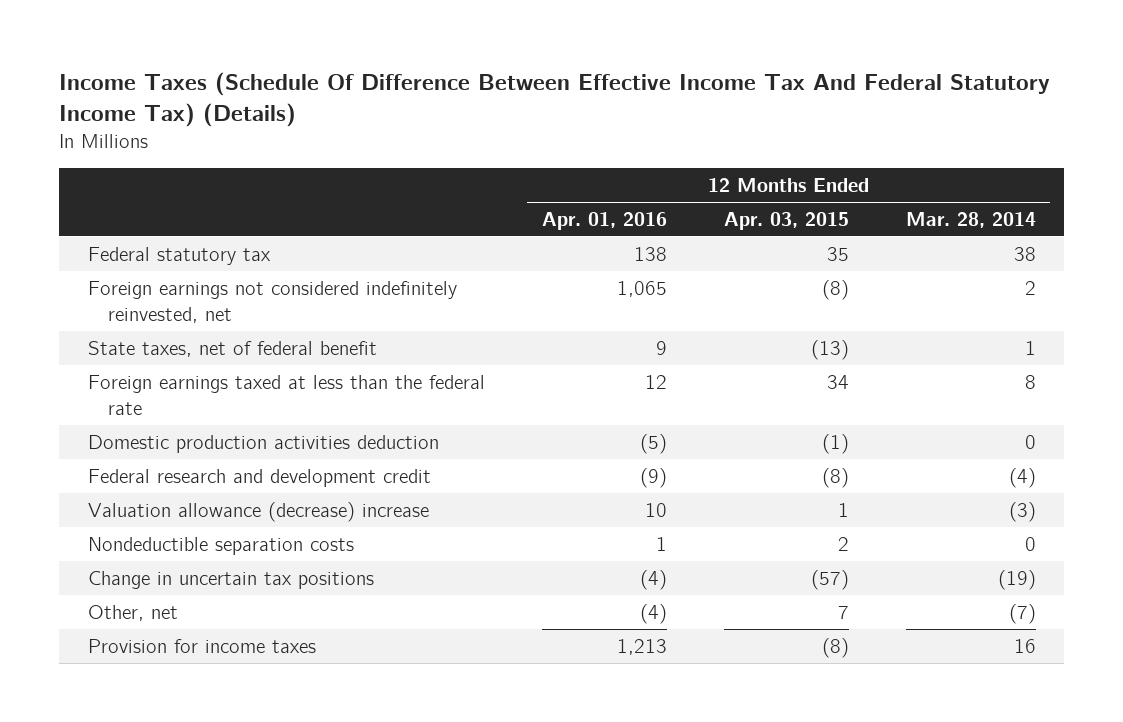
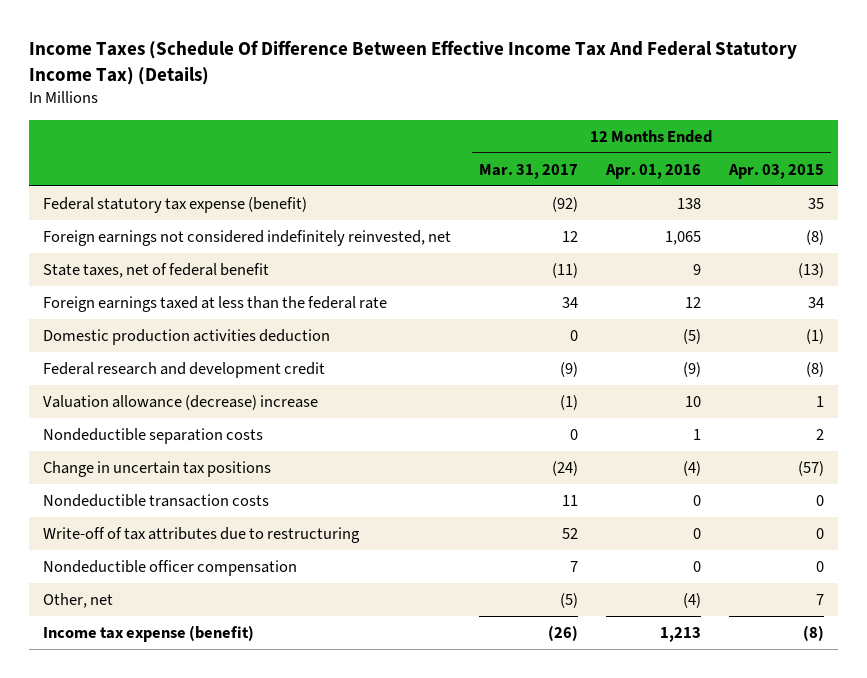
[905,211,1036,228] Mar. 28, 2014 -> none
none -> [479,163,579,179] Mar. 31, 2017
[87,246,271,265] Federal statutory tax -> [43,196,308,213] Federal statutory tax expense (benefit)
none -> [43,493,270,507] Nondeductible transaction costs
none -> [43,526,361,543] Write-off of tax attributes due to restructuring
none -> [43,559,298,576] Nondeductible officer compensation
[87,638,316,653] Provision for income taxes -> [43,624,255,642] Income tax expense (benefit)

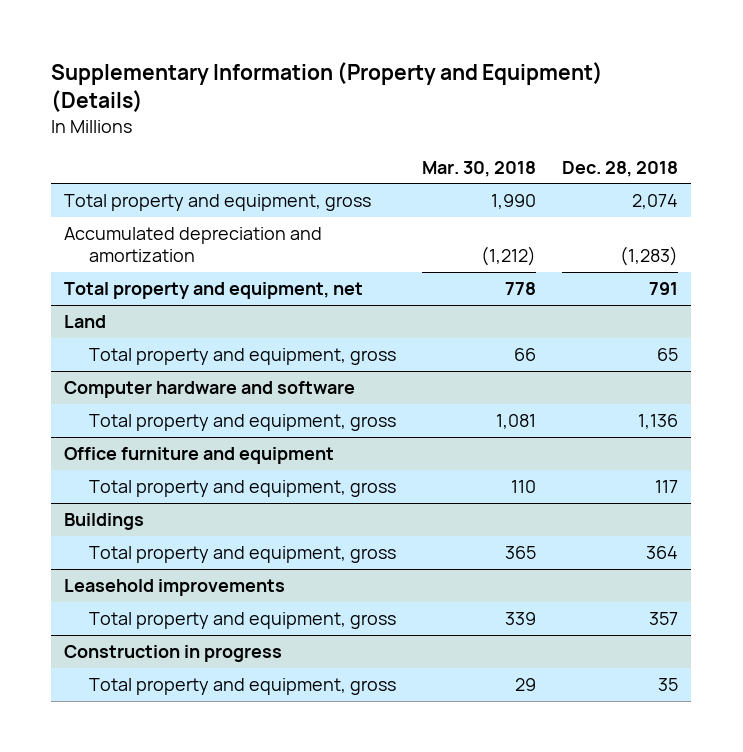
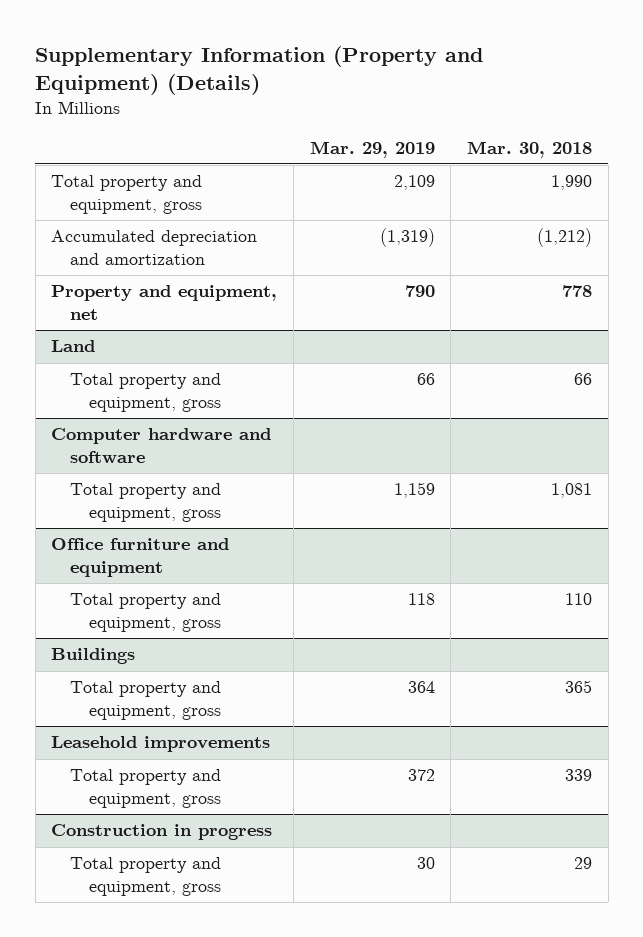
[562,160,679,177] Dec. 28, 2018 -> none
none -> [309,140,435,158] Mar. 29, 2019
[64,281,364,299] Total property and equipment, net -> [51,285,278,320] Property and equipment, net

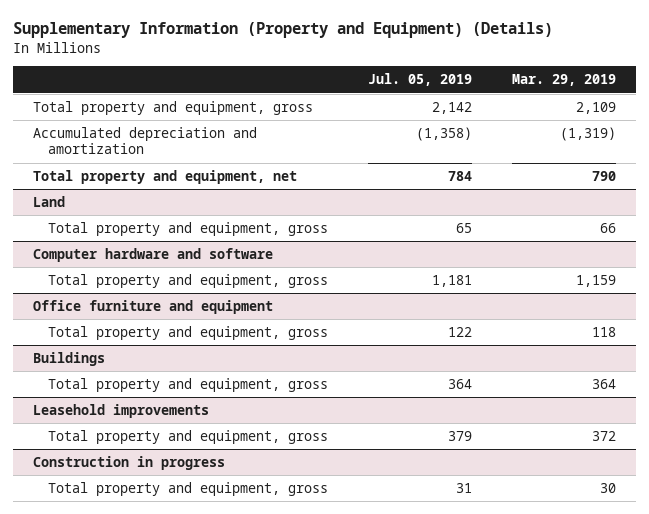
[466,140,592,158] Mar. 30, 2018 -> none
none -> [367,73,472,87] Jul. 05, 2019
[51,285,278,320] Property and equipment, net -> [33,170,298,185] Total property and equipment, net

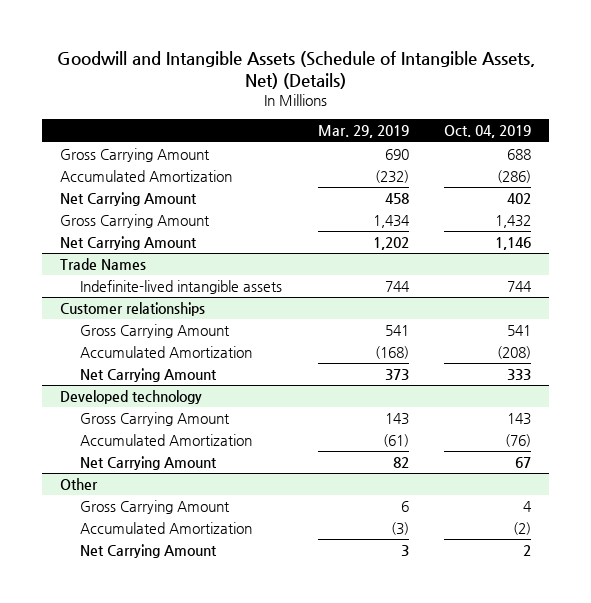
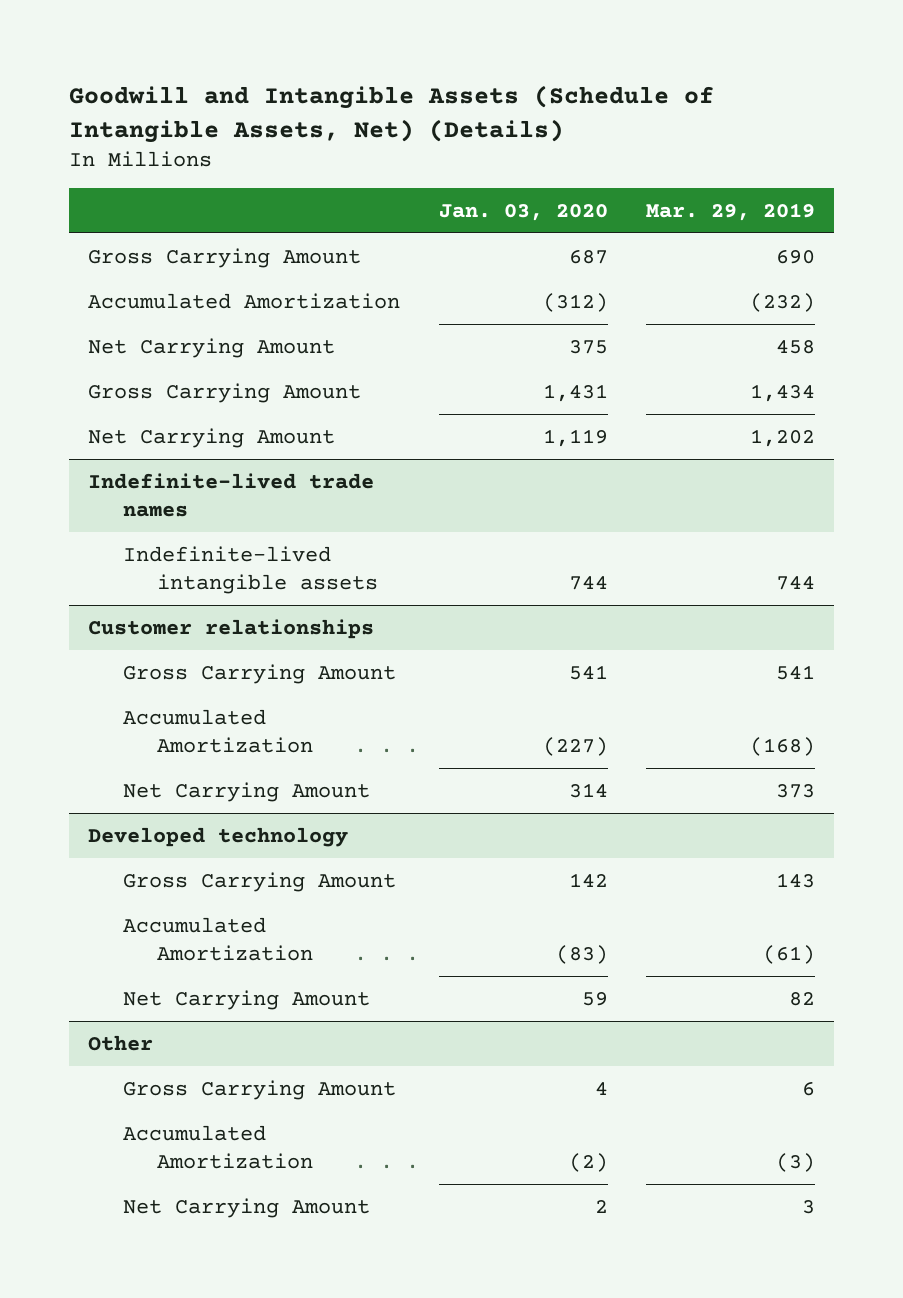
[444,125,532,139] Oct. 04, 2019 -> none
none -> [438,203,608,221] Jan. 03, 2020
[59,258,146,271] Trade Names -> [88,472,375,517] Indefinite-lived trade names

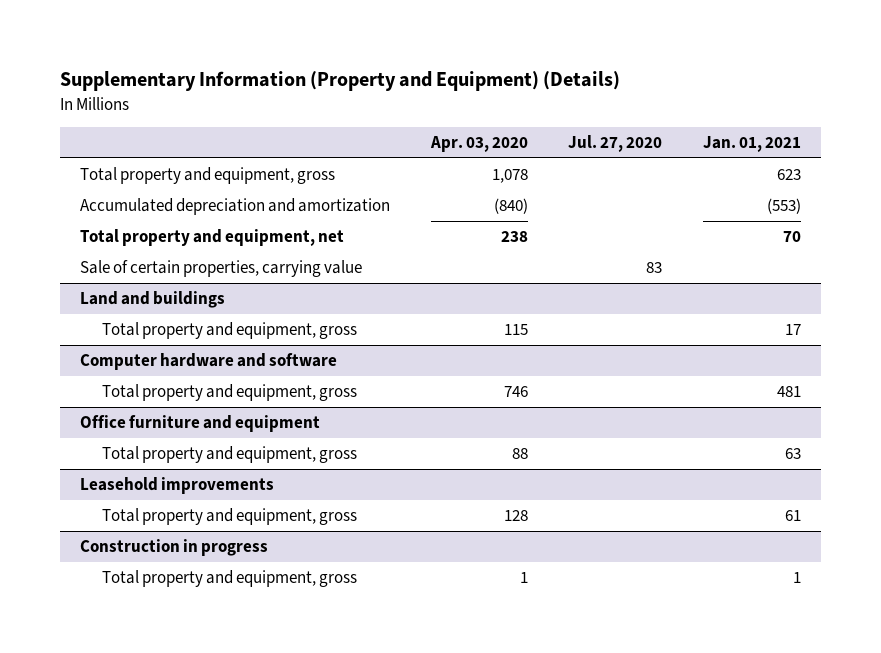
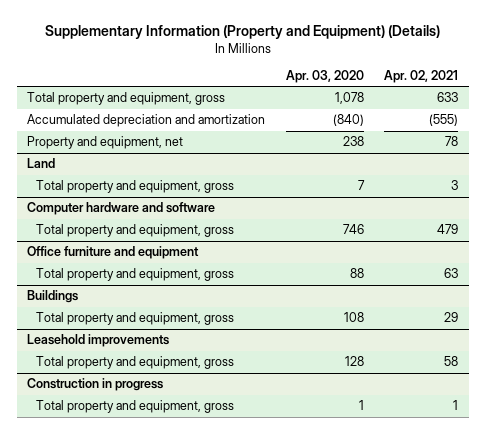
[568,135,663,153] Jul. 27, 2020 -> none
[702,136,801,153] Jan. 01, 2021 -> none
none -> [384,70,459,84] Apr. 02, 2021
[80,260,363,278] Sale of certain properties, carrying value -> none
[80,291,226,309] Land and buildings -> none
[80,229,345,247] Total property and equipment, net -> [27,136,184,150] Property and equipment, net
none -> [27,158,56,169] Land
[503,324,528,336] 115 -> [357,180,365,191] 7
none -> [27,290,79,304] Buildings
none -> [36,312,235,326] Total property and equipment, gross

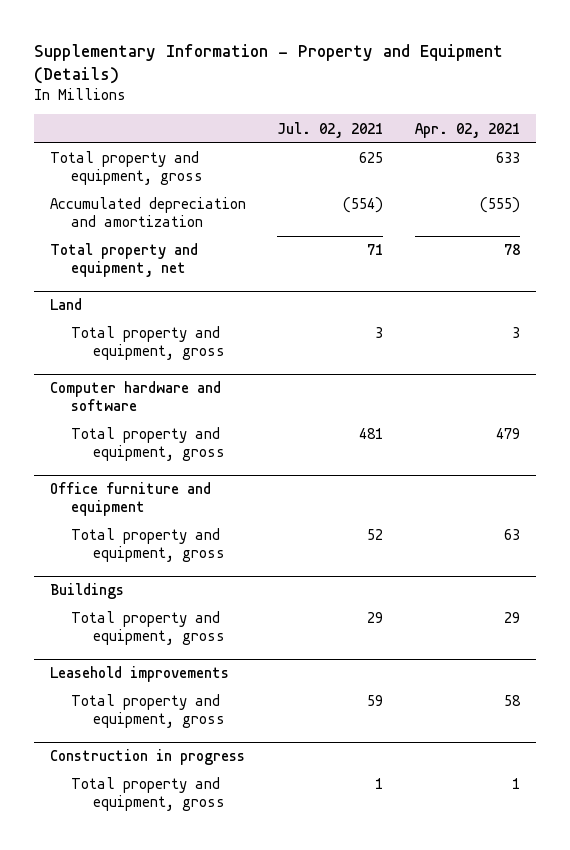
[44,24,440,39] Supplementary Information (Property and Equipment) (Details) -> [33,43,503,84] Supplementary Information - Property and Equipment (Details)
[285,70,364,84] Apr. 03, 2020 -> none
none -> [277,121,384,138] Jul. 02, 2021
[27,136,184,150] Property and equipment, net -> [49,243,198,278] Total property and equipment, net

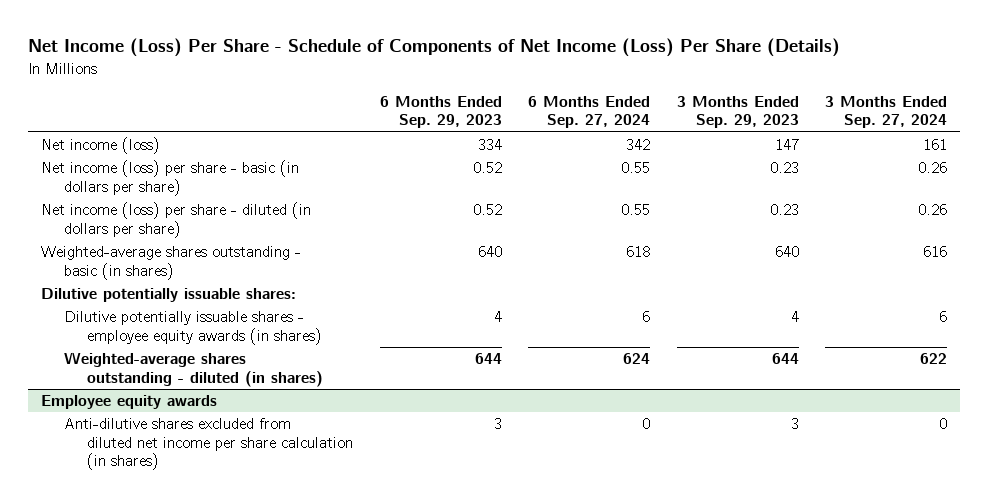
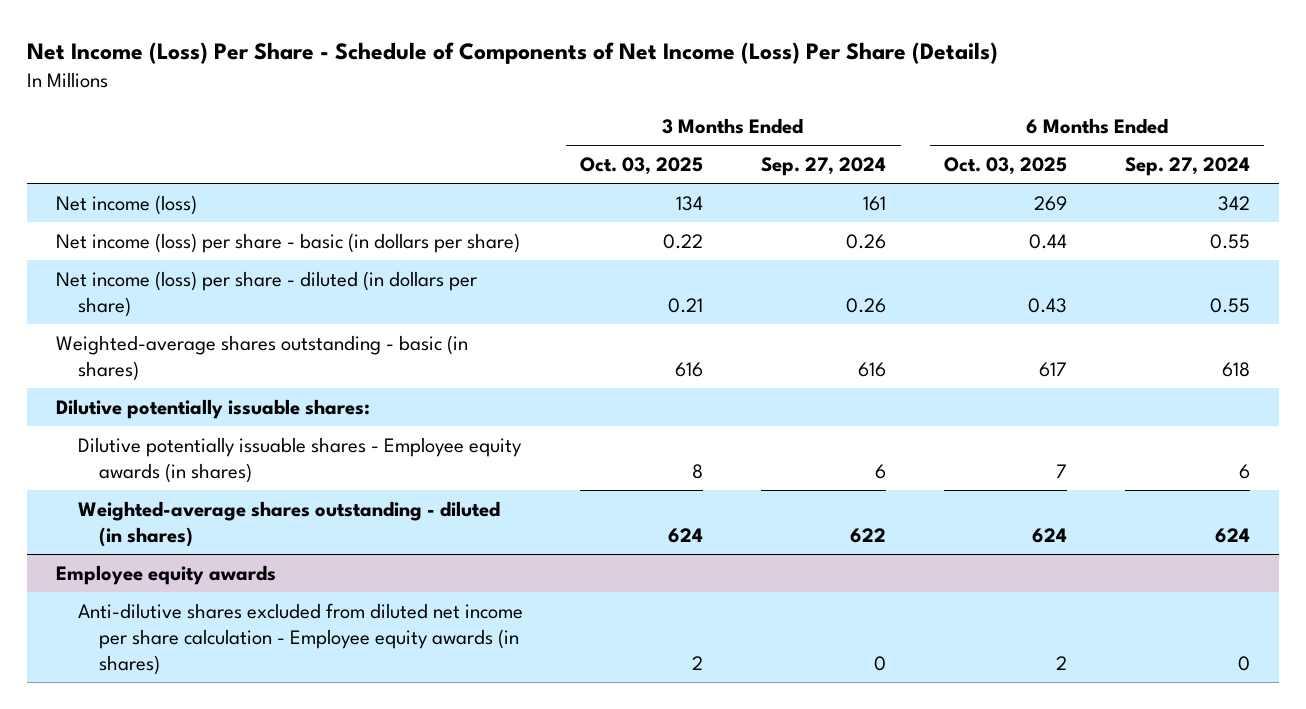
[379,95,502,129] 6 Months Ended Sep. 29, 2023 -> none
[676,95,799,129] 3 Months Ended Sep. 29, 2023 -> none
none -> [580,156,704,175] Oct. 03, 2025
none -> [944,156,1068,175] Oct. 03, 2025
[64,311,323,345] Dilutive potentially issuable shares - employee equity awards (in shares) -> [77,436,522,483] Dilutive potentially issuable shares - Employee equity awards (in shares)
[64,418,354,471] Anti-dilutive shares excluded from diluted net income per share calculation (in shares) -> [77,602,523,675] Anti-dilutive shares excluded from diluted net income per share calculation - Employee equity awards (in shares)

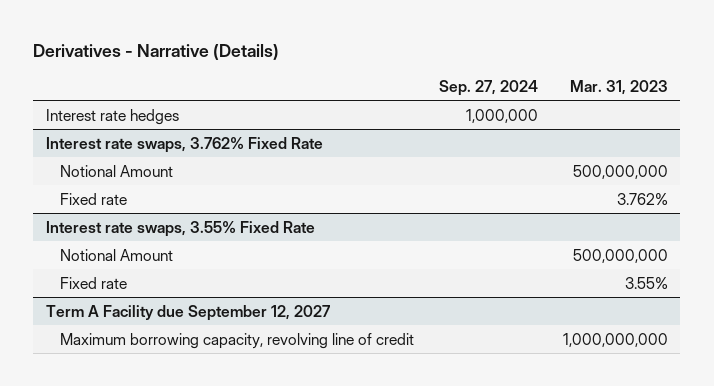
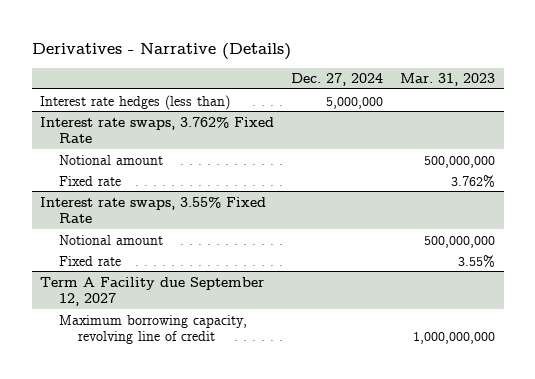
[439,79,539,96] Sep. 27, 2024 -> none
none -> [291,73,384,87] Dec. 27, 2024
[45,108,179,125] Interest rate hedges -> [40,94,231,110] Interest rate hedges (less than)
[60,164,174,177] Notional Amount -> [59,154,164,165] Notional amount
[60,248,174,261] Notional Amount -> [59,234,164,245] Notional amount

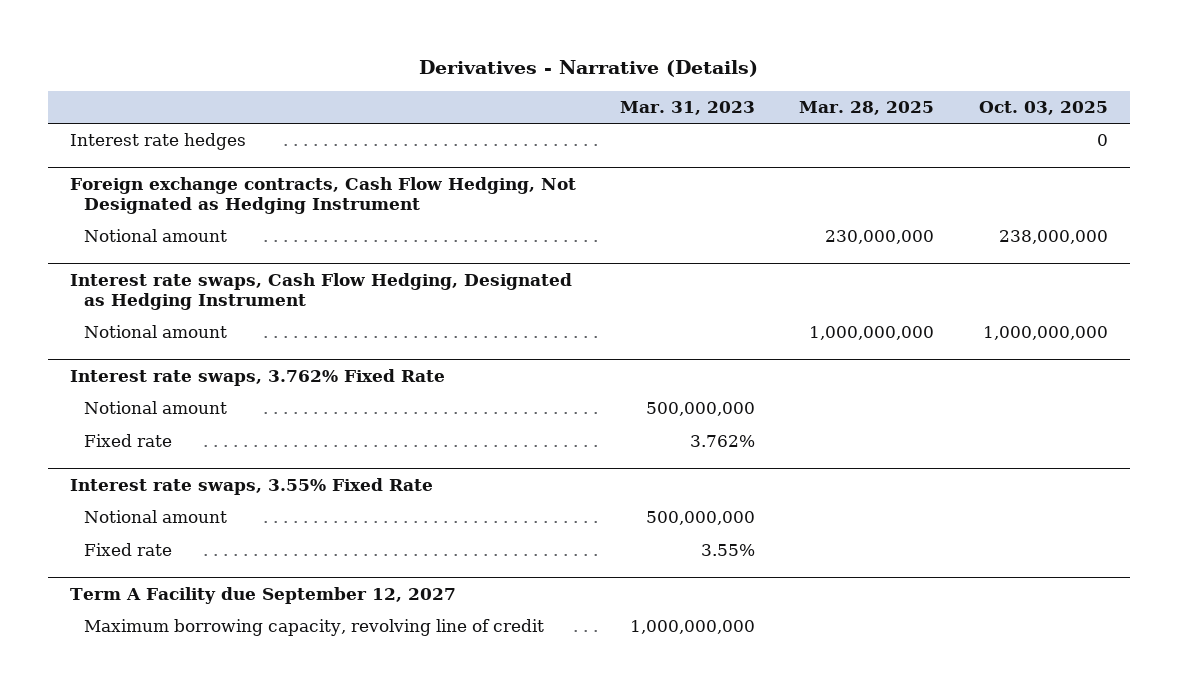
[291,73,384,87] Dec. 27, 2024 -> none
none -> [799,100,935,115] Mar. 28, 2025
none -> [978,100,1108,115] Oct. 03, 2025
[40,94,231,110] Interest rate hedges (less than) -> [70,133,247,151] Interest rate hedges
none -> [70,176,577,215] Foreign exchange contracts, Cash Flow Hedging, Not Designated as Hedging Instrument
none -> [84,229,228,243] Notional amount
none -> [70,272,573,311] Interest rate swaps, Cash Flow Hedging, Designated as Hedging Instrument
none -> [84,325,228,339] Notional amount

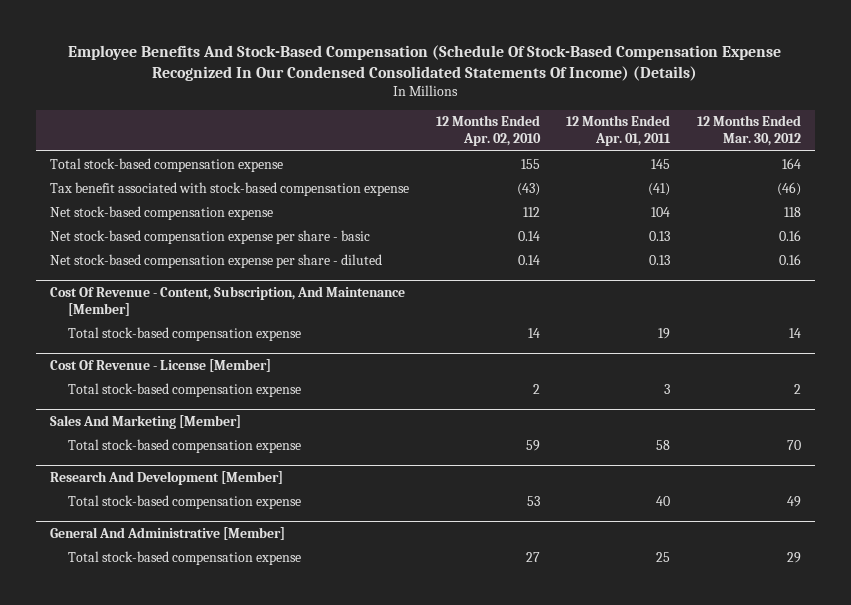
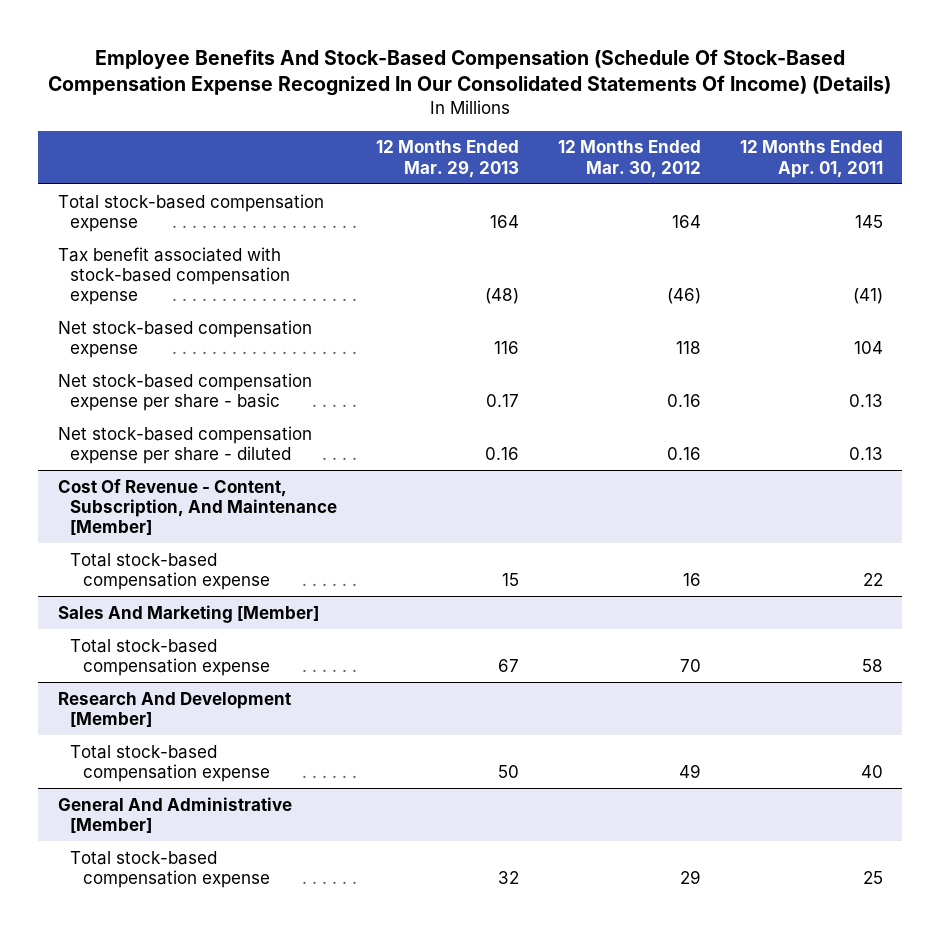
[68,45,782,82] Employee Benefits And Stock-Based Compensation (Schedule Of Stock-Based Compensation Expense Recognized In Our Condensed Consolidated Statements Of Income) (Details) -> [48,48,892,96] Employee Benefits And Stock-Based Compensation (Schedule Of Stock-Based Compensation Expense Recognized In Our Consolidated Statements Of Income) (Details)
[435,115,541,147] 12 Months Ended Apr. 02, 2010 -> none
none -> [376,140,520,178] 12 Months Ended Mar. 29, 2013
[49,358,271,372] Cost Of Revenue - License [Member] -> none
[67,382,301,397] Total stock-based compensation expense -> none
[658,327,671,339] 19 -> [863,572,884,586] 22
[789,327,802,338] 14 -> [683,572,702,586] 16

